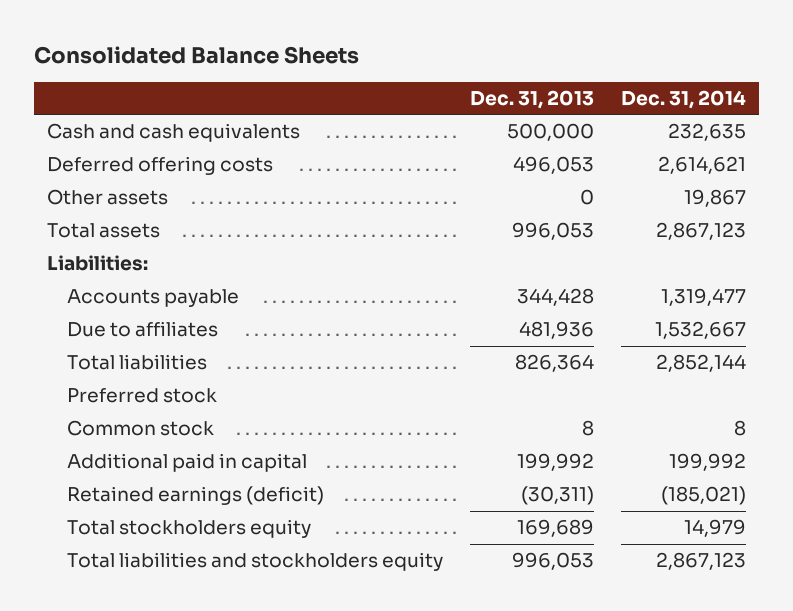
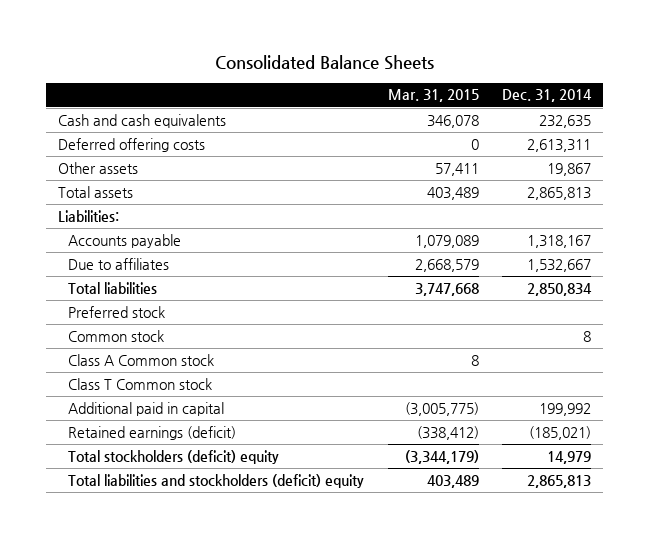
[470,89,595,109] Dec. 31, 2013 -> none
none -> [387,89,479,103] Mar. 31, 2015
[657,156,746,175] 2,614,621 -> [527,138,592,152] 2,613,311
[655,222,746,241] 2,867,123 -> [527,186,592,200] 2,865,813
[660,288,746,307] 1,319,477 -> [527,234,592,248] 1,318,167
[655,354,746,373] 2,852,144 -> [527,282,593,296] 2,850,834
none -> [68,353,215,366] Class A Common stock
none -> [68,377,213,390] Class T Common stock
[67,519,312,539] Total stockholders equity -> [68,449,280,464] Total stockholders (deficit) equity
[67,552,444,572] Total liabilities and stockholders equity -> [68,473,365,488] Total liabilities and stockholders (deficit) equity
[655,552,746,571] 2,867,123 -> [527,474,592,488] 2,865,813

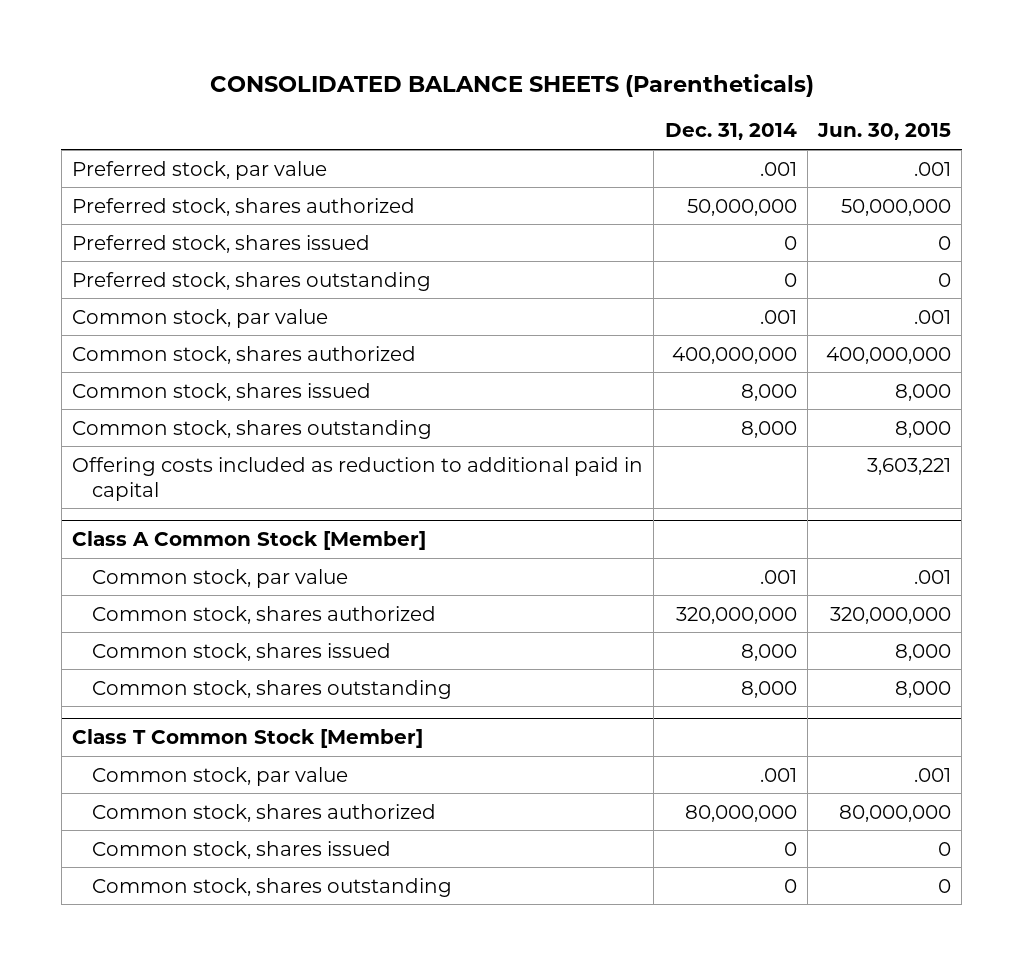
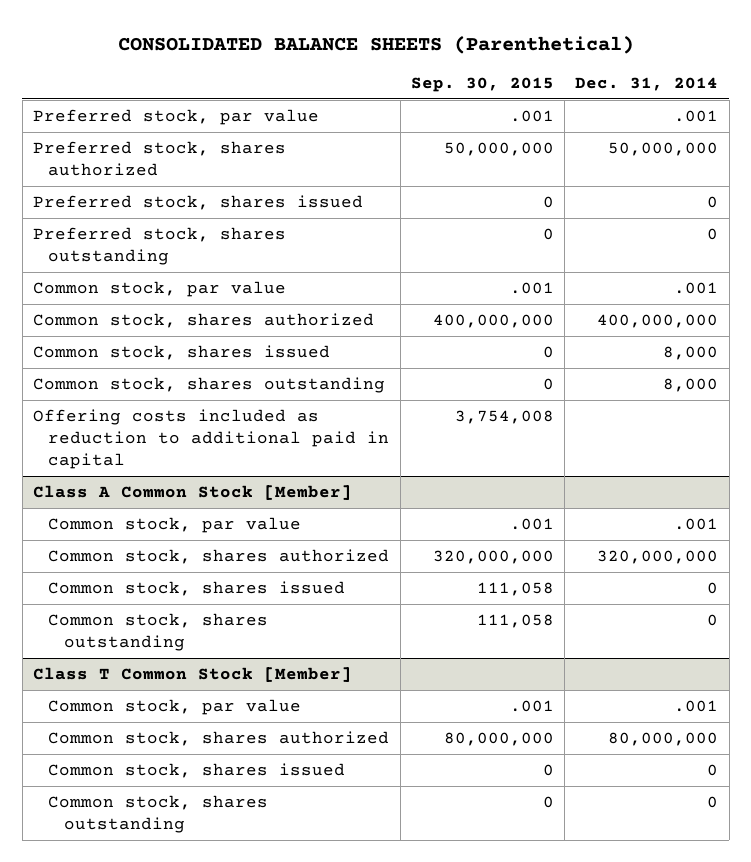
[209,73,814,97] CONSOLIDATED BALANCE SHEETS (Parentheticals) -> [117,35,634,54] CONSOLIDATED BALANCE SHEETS (Parenthetical)
[817,123,952,141] Jun. 30, 2015 -> none
none -> [410,77,554,93] Sep. 30, 2015
[740,643,797,661] 8,000 -> [707,581,719,594] 0
[740,680,797,698] 8,000 -> [707,613,719,626] 0

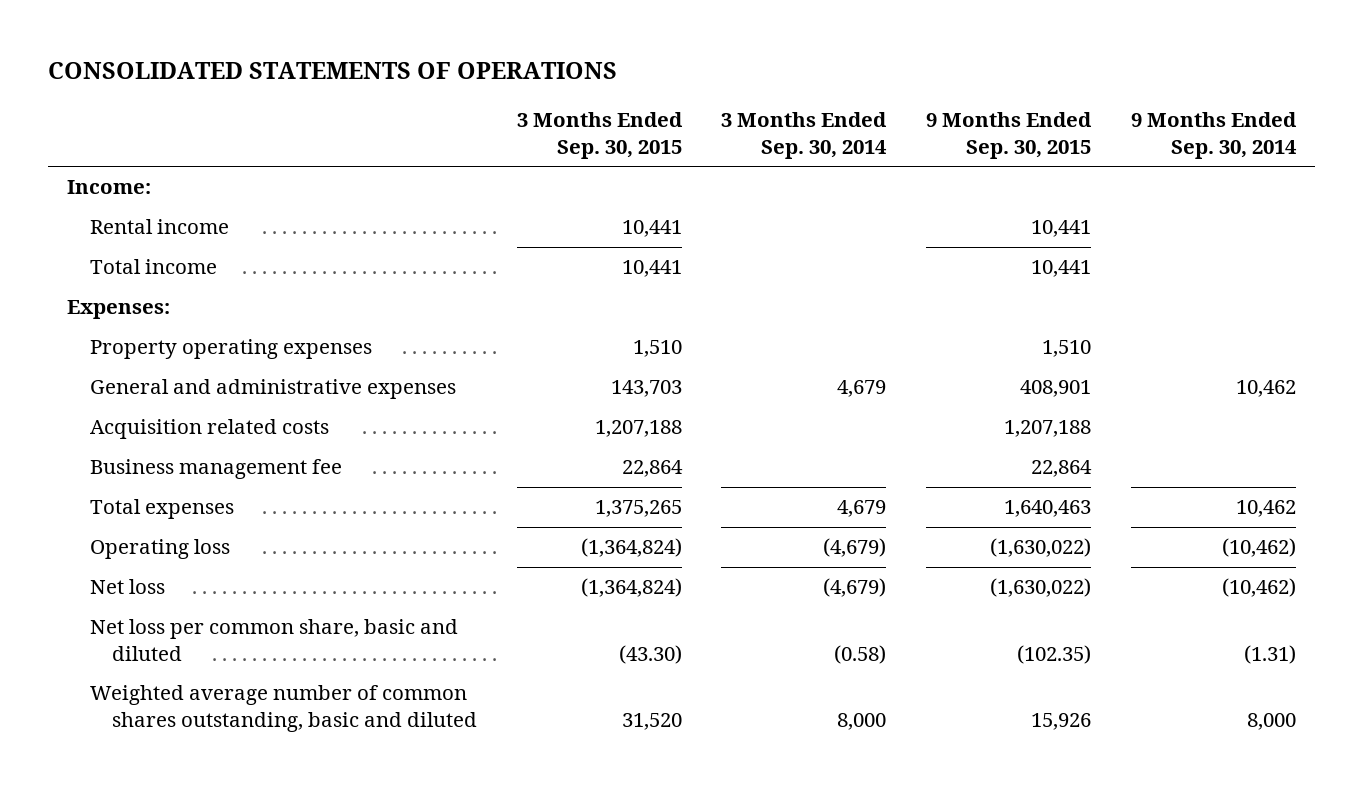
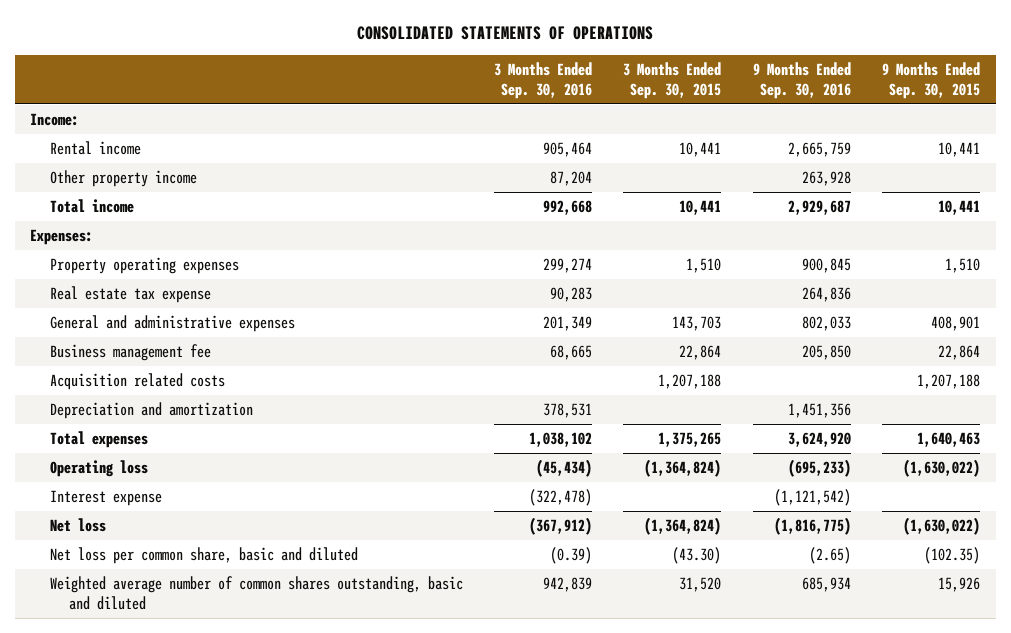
[721,112,888,159] 3 Months Ended Sep. 30, 2014 -> none
[1130,112,1297,159] 9 Months Ended Sep. 30, 2014 -> none
none -> [494,62,593,99] 3 Months Ended Sep. 30, 2016
none -> [752,62,851,99] 9 Months Ended Sep. 30, 2016
none -> [49,170,197,188] Other property income
none -> [49,286,211,304] Real estate tax expense
[89,419,329,440] Acquisition related costs -> [49,373,225,391] Acquisition related costs
none -> [49,402,253,420] Depreciation and amortization
none -> [49,490,162,507] Interest expense

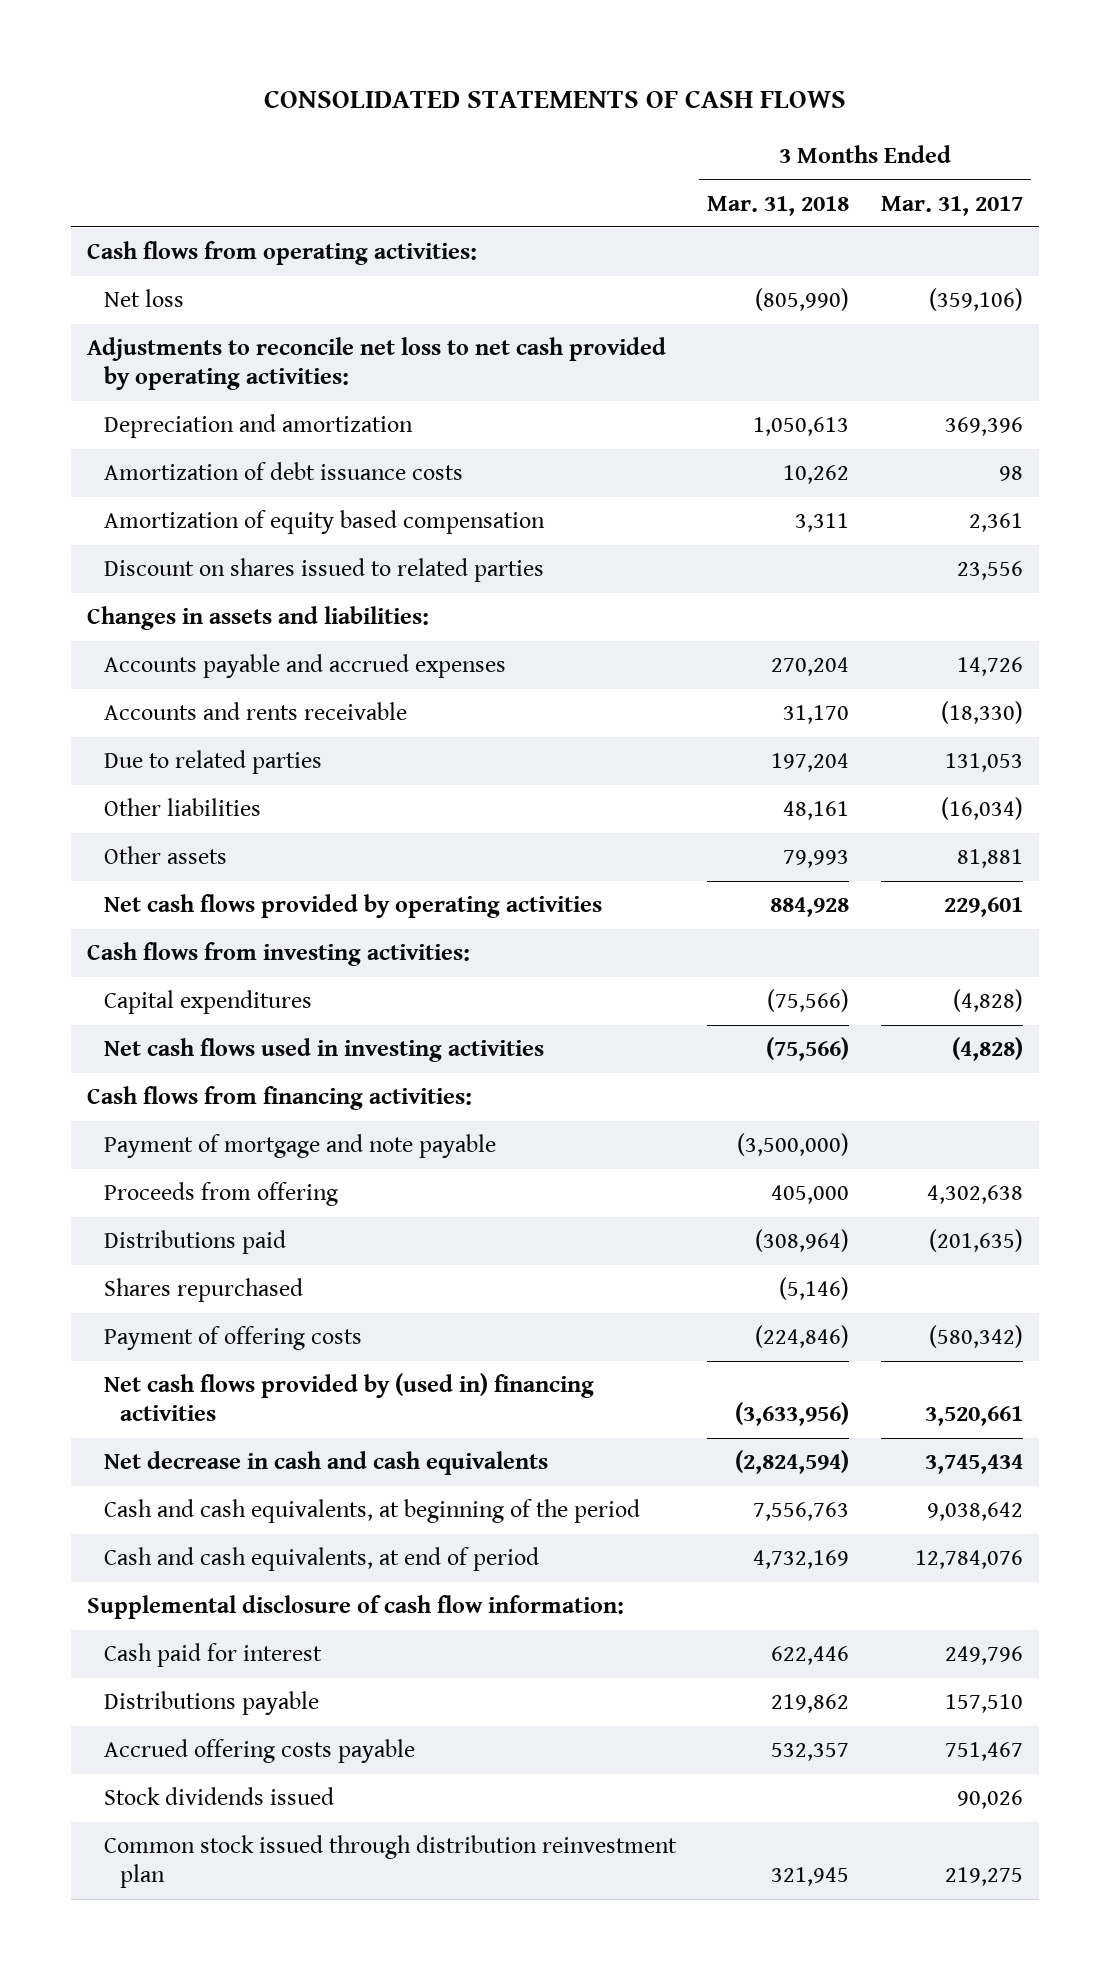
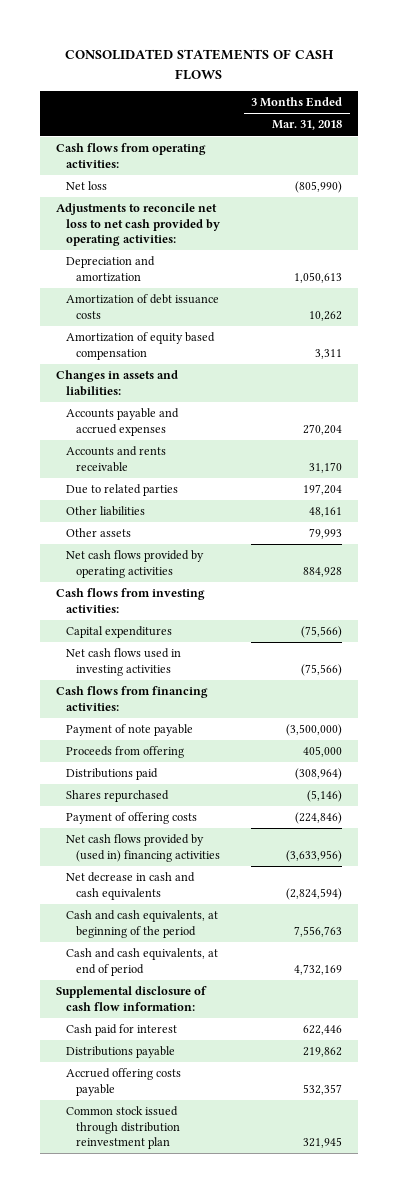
[881,195,1024,216] Mar. 31, 2017 -> none
[103,558,544,583] Discount on shares issued to related parties -> none
[103,1134,496,1159] Payment of mortgage and note payable -> [65,724,193,737] Payment of note payable
[103,1787,334,1806] Stock dividends issued -> none

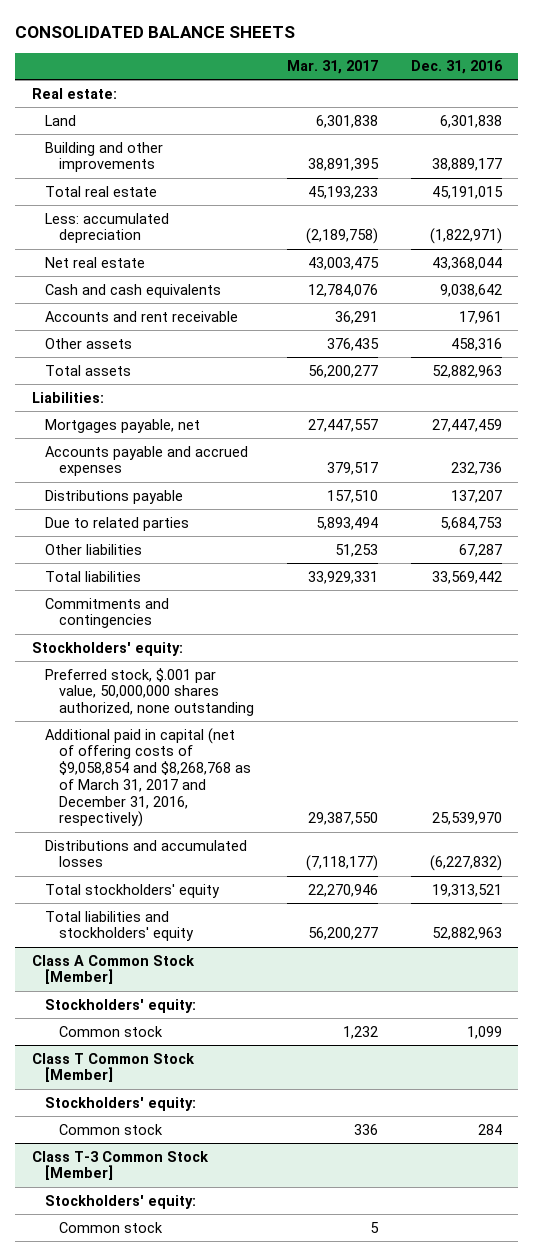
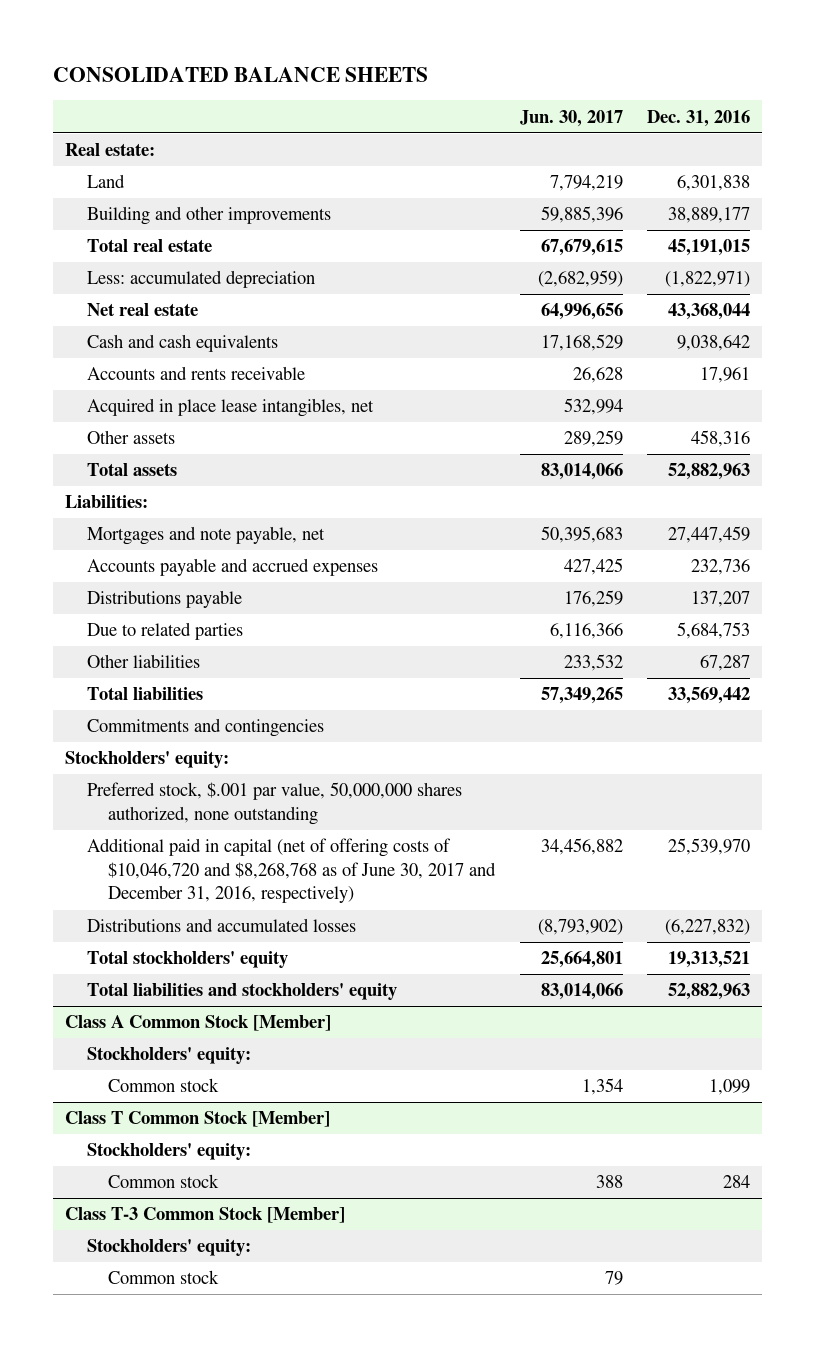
[286,60,378,75] Mar. 31, 2017 -> none
none -> [519,109,623,127] Jun. 30, 2017
[45,310,239,322] Accounts and rent receivable -> [86,366,305,381] Accounts and rents receivable
none -> [86,398,374,418] Acquired in place lease intangibles, net
[45,418,201,433] Mortgages payable, net -> [86,526,325,546] Mortgages and note payable, net
[45,727,251,828] Additional paid in capital (net of offering costs of $9,058,854 and $8,268,768 as of March 31, 2017 and December 31, 2016, respectively) -> [86,838,497,904] Additional paid in capital (net of offering costs of $10,046,720 and $8,268,768 as of June 30, 2017 and December 31, 2016, respectively)

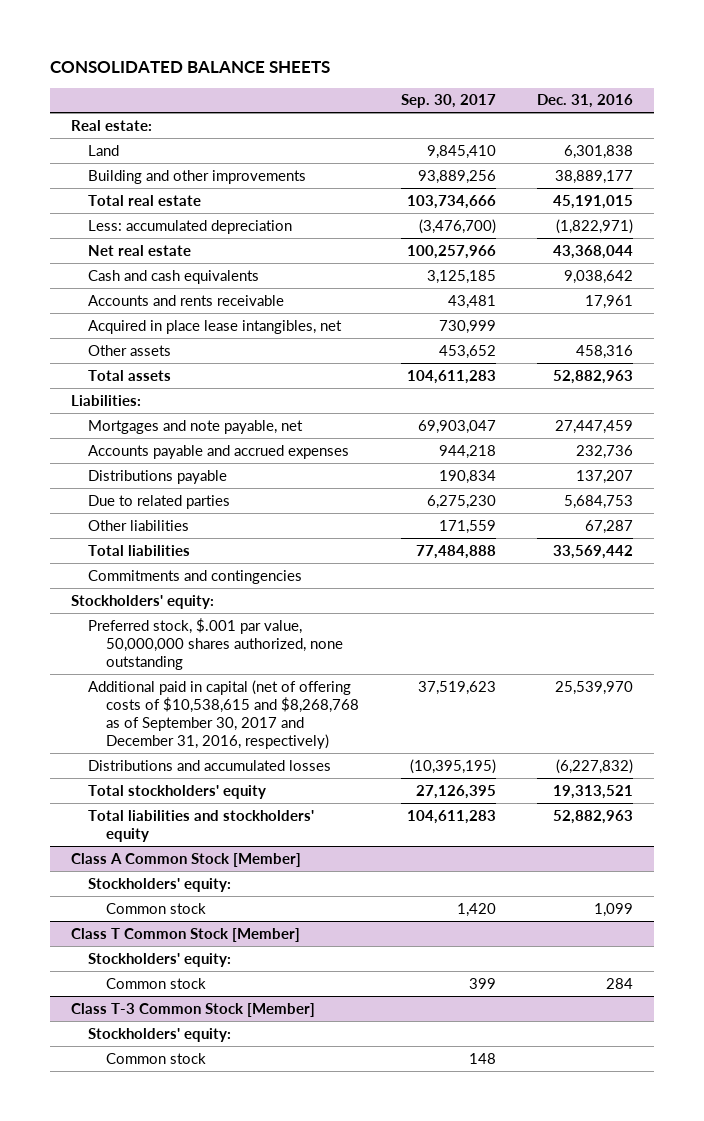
[519,109,623,127] Jun. 30, 2017 -> none
none -> [400,94,496,109] Sep. 30, 2017
[86,838,497,904] Additional paid in capital (net of offering costs of $10,046,720 and $8,268,768 as of June 30, 2017 and December 31, 2016, respectively) -> [88,679,359,750] Additional paid in capital (net of offering costs of $10,538,615 and $8,268,768 as of September 30, 2017 and December 31, 2016, respectively)

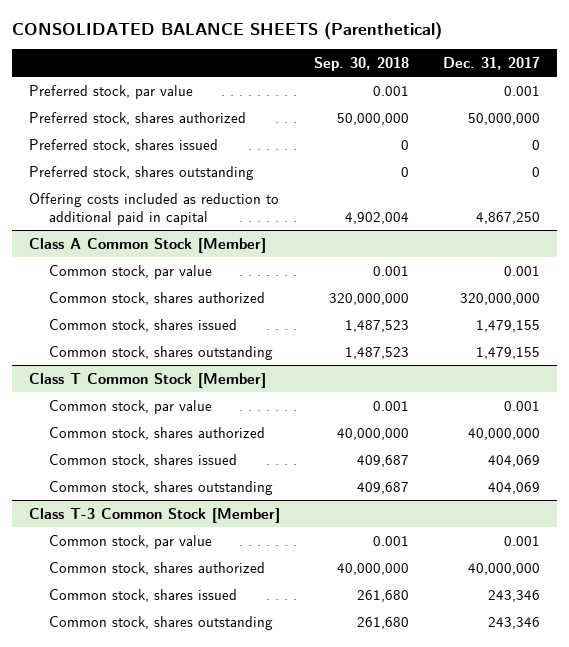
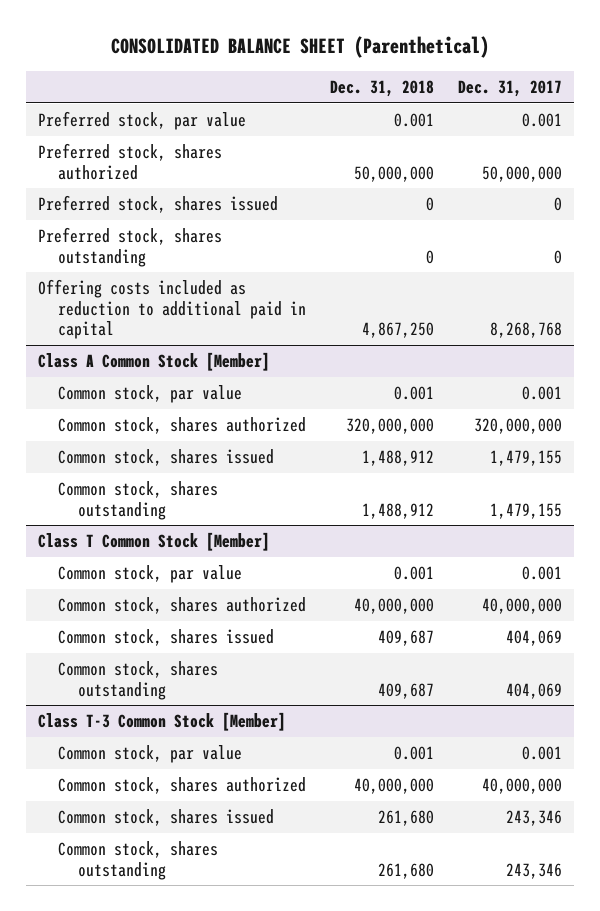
[12,21,443,40] CONSOLIDATED BALANCE SHEETS (Parenthetical) -> [110,36,489,59] CONSOLIDATED BALANCE SHEET (Parenthetical)
[313,56,409,71] Sep. 30, 2018 -> none
none -> [329,80,434,98] Dec. 31, 2018
[475,211,540,224] 4,867,250 -> [489,322,562,339] 8,268,768

